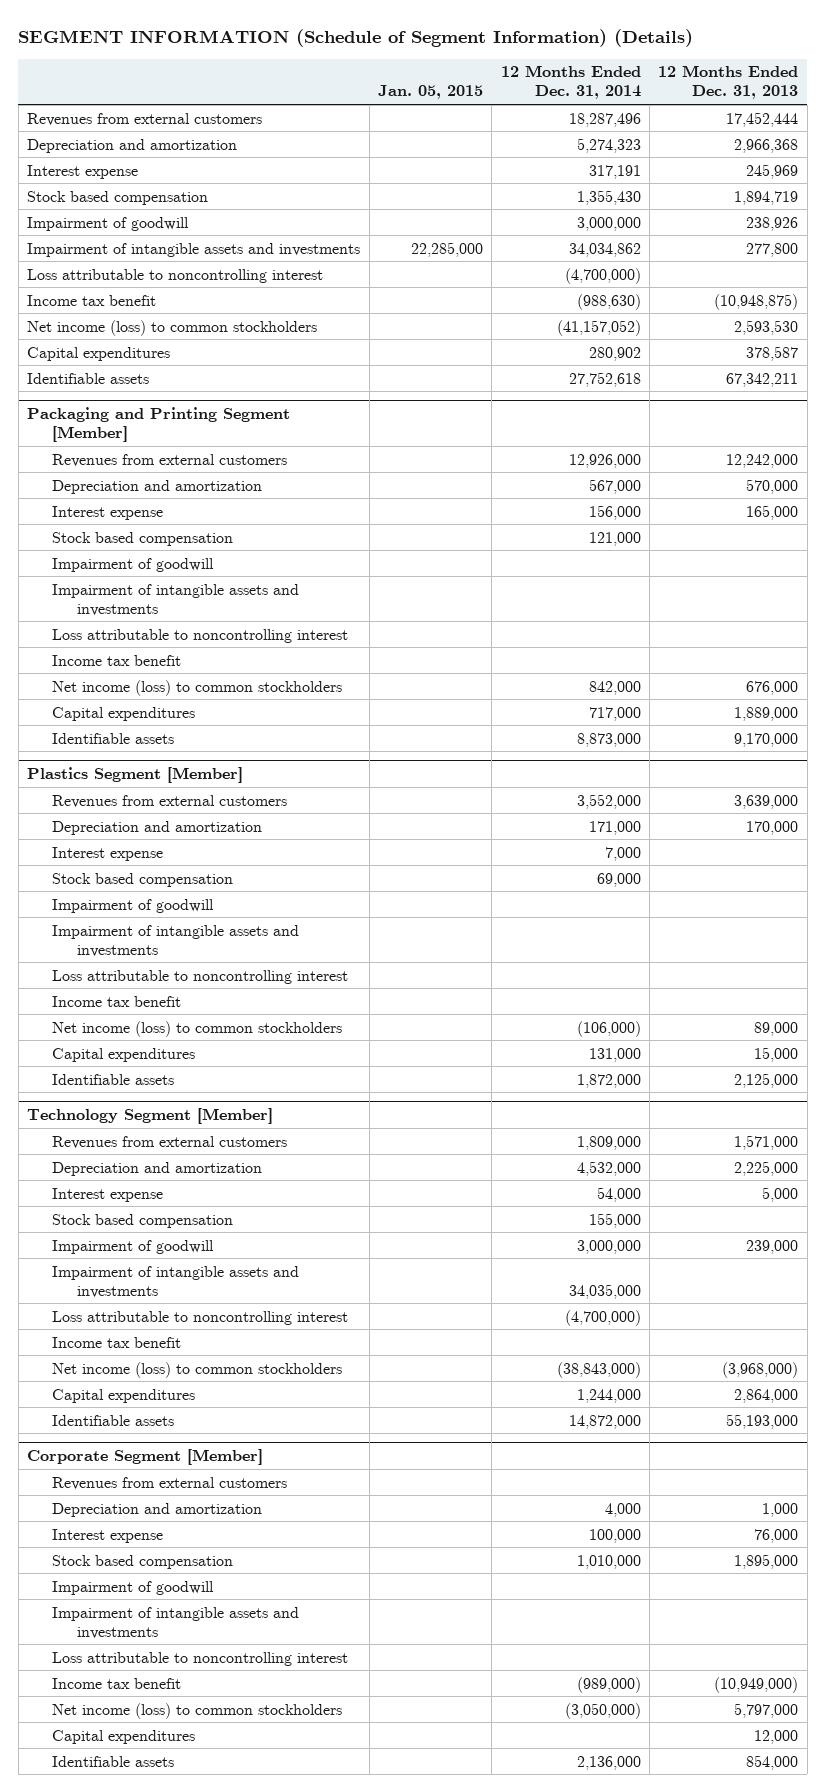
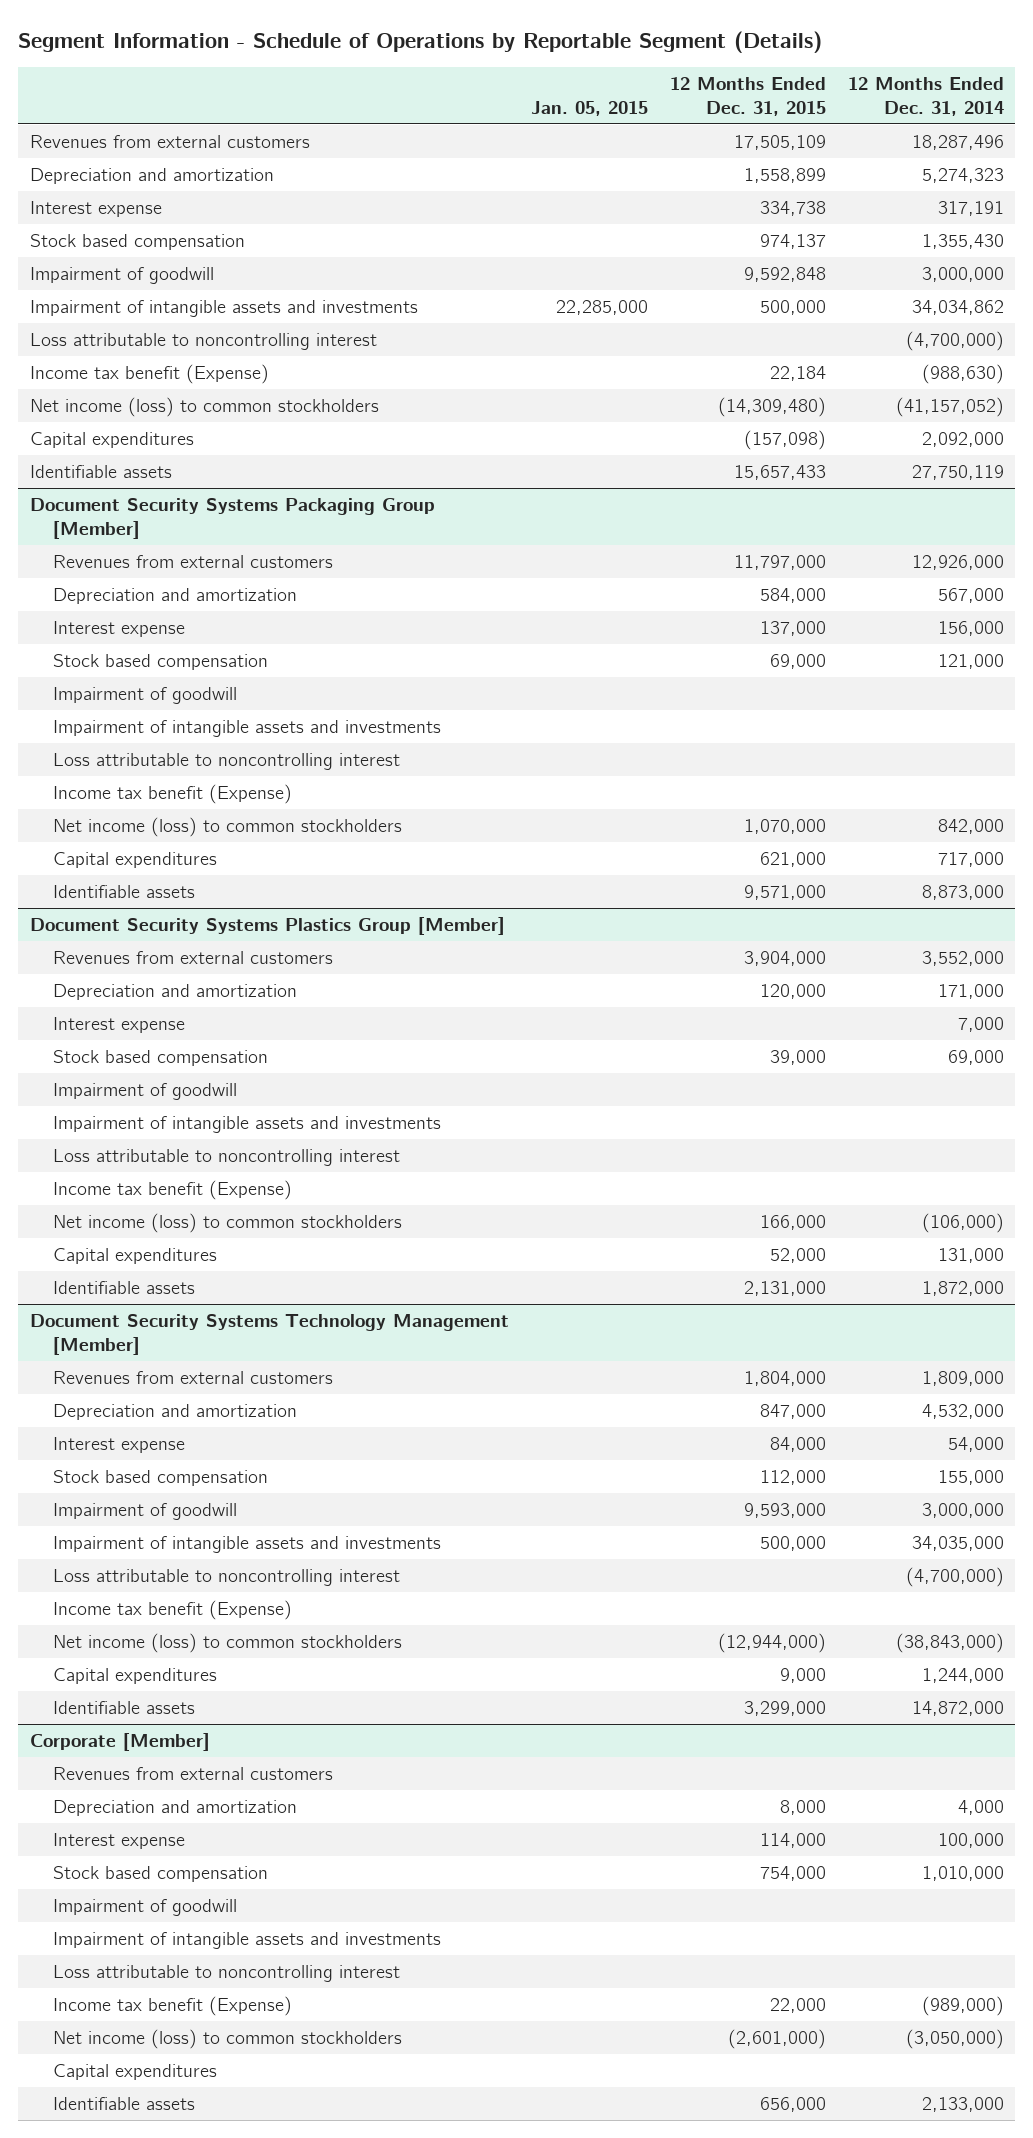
[18,28,694,47] SEGMENT INFORMATION (Schedule of Segment Information) (Details) -> [18,30,823,53] Segment Information - Schedule of Operations by Reportable Segment (Details)
[658,65,799,100] 12 Months Ended Dec. 31, 2013 -> none
none -> [669,76,826,116] 12 Months Ended Dec. 31, 2015
[27,294,157,306] Income tax benefit -> [29,363,269,384] Income tax benefit (Expense)
[27,407,291,443] Packaging and Printing Segment [Member] -> none
[588,346,641,361] 280,902 -> [921,431,1004,447] 2,092,000
[568,371,641,387] 27,752,618 -> [911,464,1004,480] 27,750,119
none -> [29,497,435,540] Document Security Systems Packaging Group [Member]
[52,654,182,666] Income tax benefit -> [52,783,292,804] Income tax benefit (Expense)
[27,767,244,784] Plastics Segment [Member] -> none
none -> [29,916,505,935] Document Security Systems Plastics Group [Member]
[52,995,182,1007] Income tax benefit -> [52,1179,292,1200] Income tax benefit (Expense)
[27,1108,274,1125] Technology Segment [Member] -> none
none -> [29,1313,509,1356] Document Security Systems Technology Management [Member]
[52,1336,182,1348] Income tax benefit -> [52,1599,292,1620] Income tax benefit (Expense)
[27,1449,264,1466] Corporate Segment [Member] -> [29,1732,210,1751] Corporate [Member]
[52,1677,182,1689] Income tax benefit -> [52,1995,292,2016] Income tax benefit (Expense)
[576,1755,641,1770] 2,136,000 -> [921,2096,1004,2112] 2,133,000

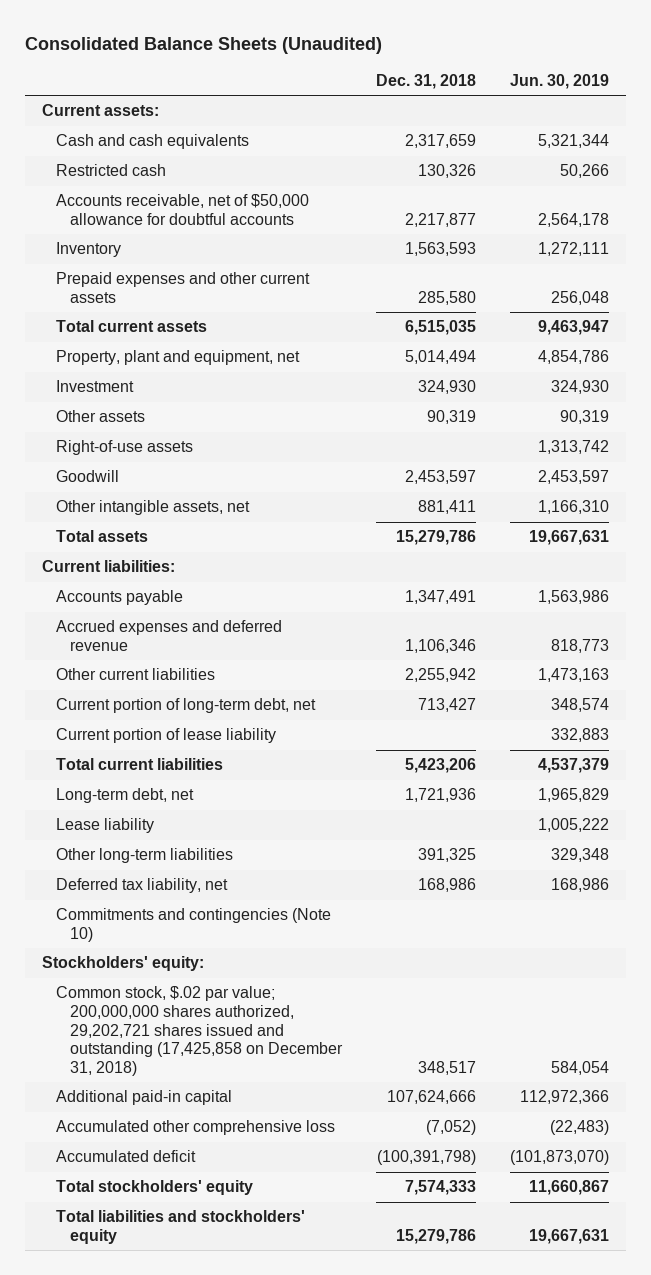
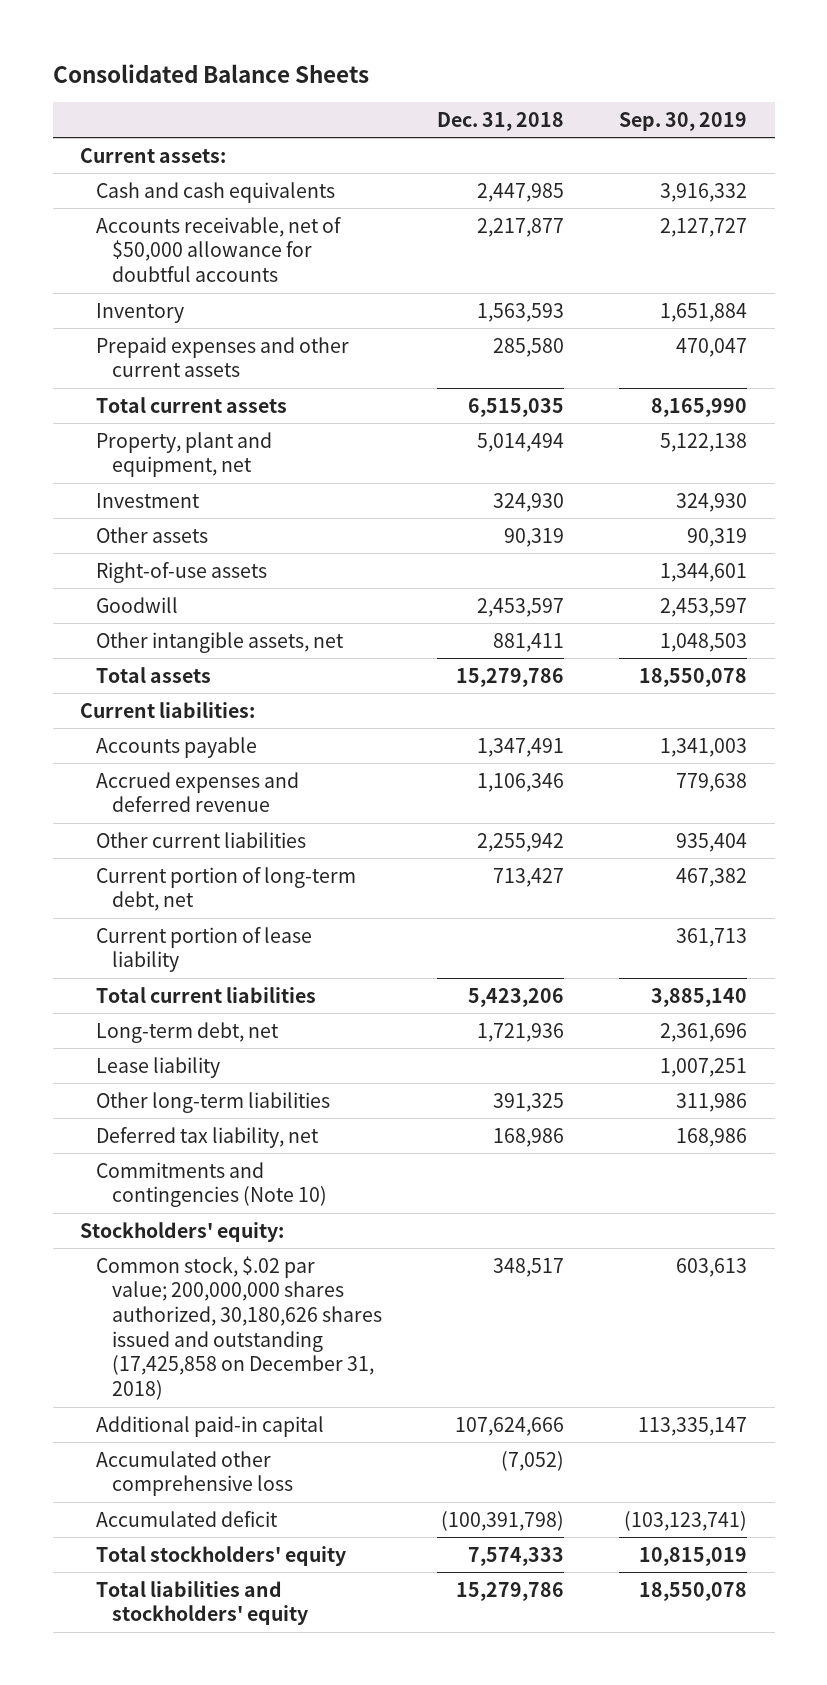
[25,36,383,54] Consolidated Balance Sheets (Unaudited) -> [52,63,369,83] Consolidated Balance Sheets
[509,73,609,89] Jun. 30, 2019 -> none
none -> [619,111,748,131] Sep. 30, 2019
[55,164,166,177] Restricted cash -> none
[404,134,476,149] 2,317,659 -> [477,182,565,202] 2,447,985
[55,986,343,1076] Common stock, $.02 par value; 200,000,000 shares authorized, 29,202,721 shares issued and outstanding (17,425,858 on December 31, 2018) -> [96,1255,383,1401] Common stock, $.02 par value; 200,000,000 shares authorized, 30,180,626 shares issued and outstanding (17,425,858 on December 31, 2018)

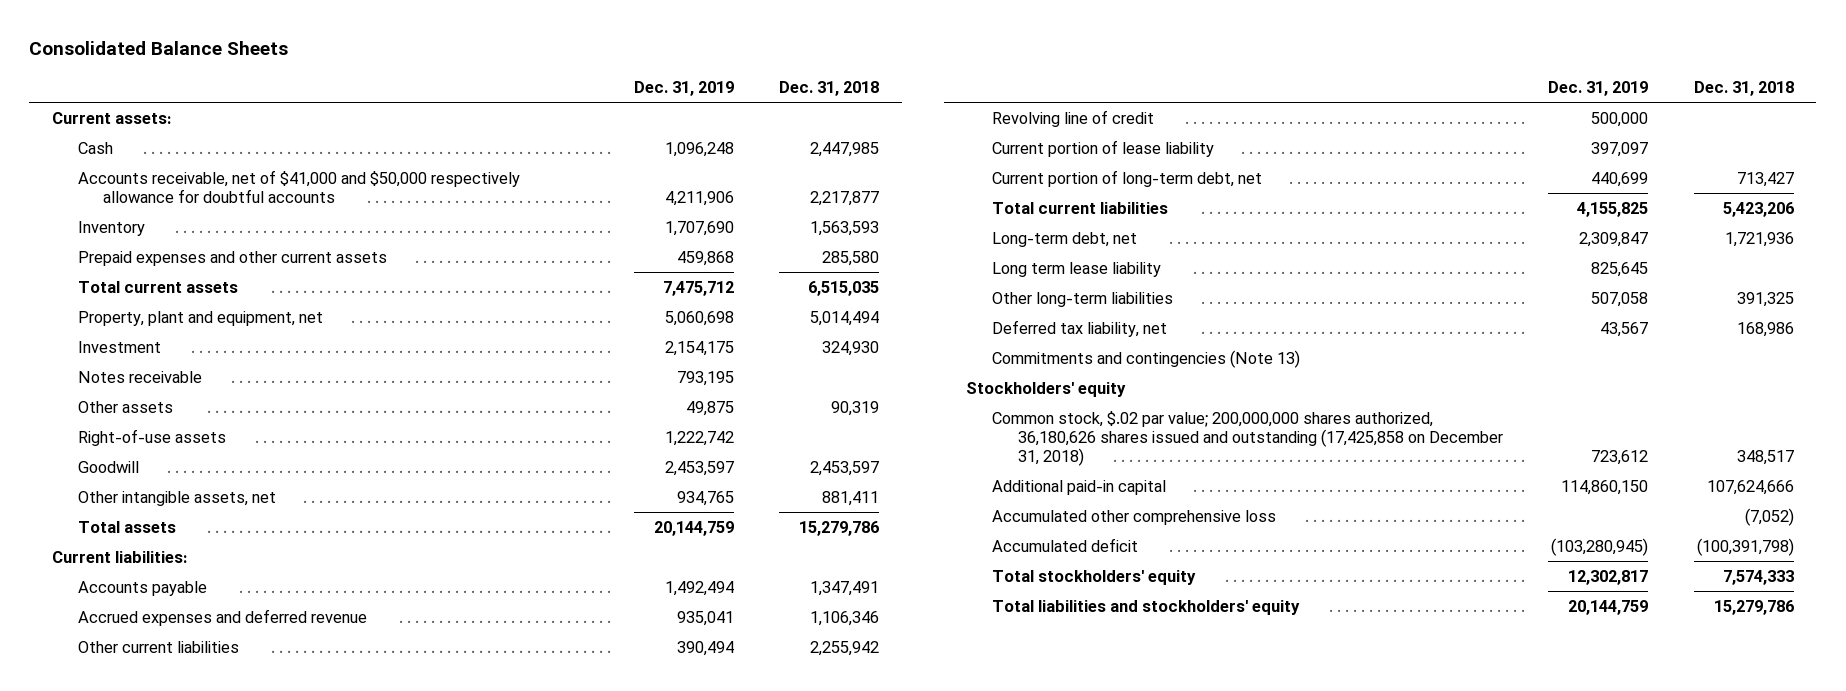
[619,111,748,131] Sep. 30, 2019 -> none
none -> [633,81,734,97] Dec. 31, 2019
[96,181,336,203] Cash and cash equivalents -> [77,141,113,154] Cash
[96,216,342,283] Accounts receivable, net of $50,000 allowance for doubtful accounts -> [77,169,520,204] Accounts receivable, net of $41,000 and $50,000 respectively allowance for doubtful accounts
none -> [77,370,202,383] Notes receivable
none -> [992,109,1155,127] Revolving line of credit
[96,866,357,912] Current portion of long-term debt, net -> [992,169,1263,187] Current portion of long-term debt, net
[96,1056,221,1078] Lease liability -> [992,261,1162,277] Long term lease liability
[96,1161,328,1208] Commitments and contingencies (Note 10) -> [992,349,1301,368] Commitments and contingencies (Note 13)
[80,1221,285,1242] Stockholders' equity: -> [966,381,1127,397] Stockholders' equity
[96,1255,383,1401] Common stock, $.02 par value; 200,000,000 shares authorized, 30,180,626 shares issued and outstanding (17,425,858 on December 31, 2018) -> [992,410,1503,467] Common stock, $.02 par value; 200,000,000 shares authorized, 36,180,626 shares issued and outstanding (17,425,858 on December 31, 2018)

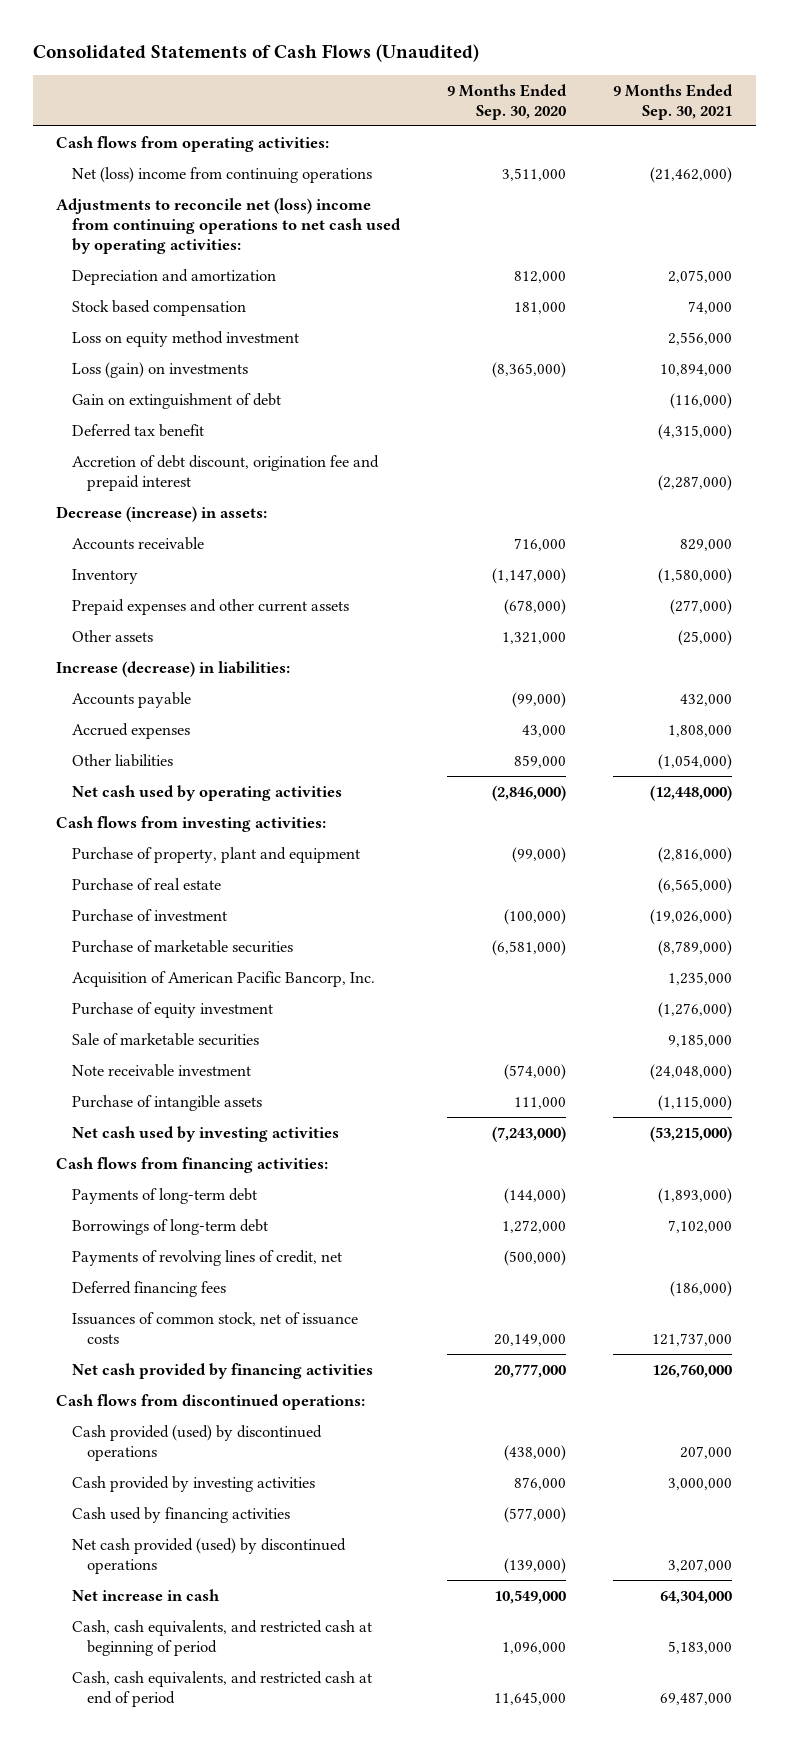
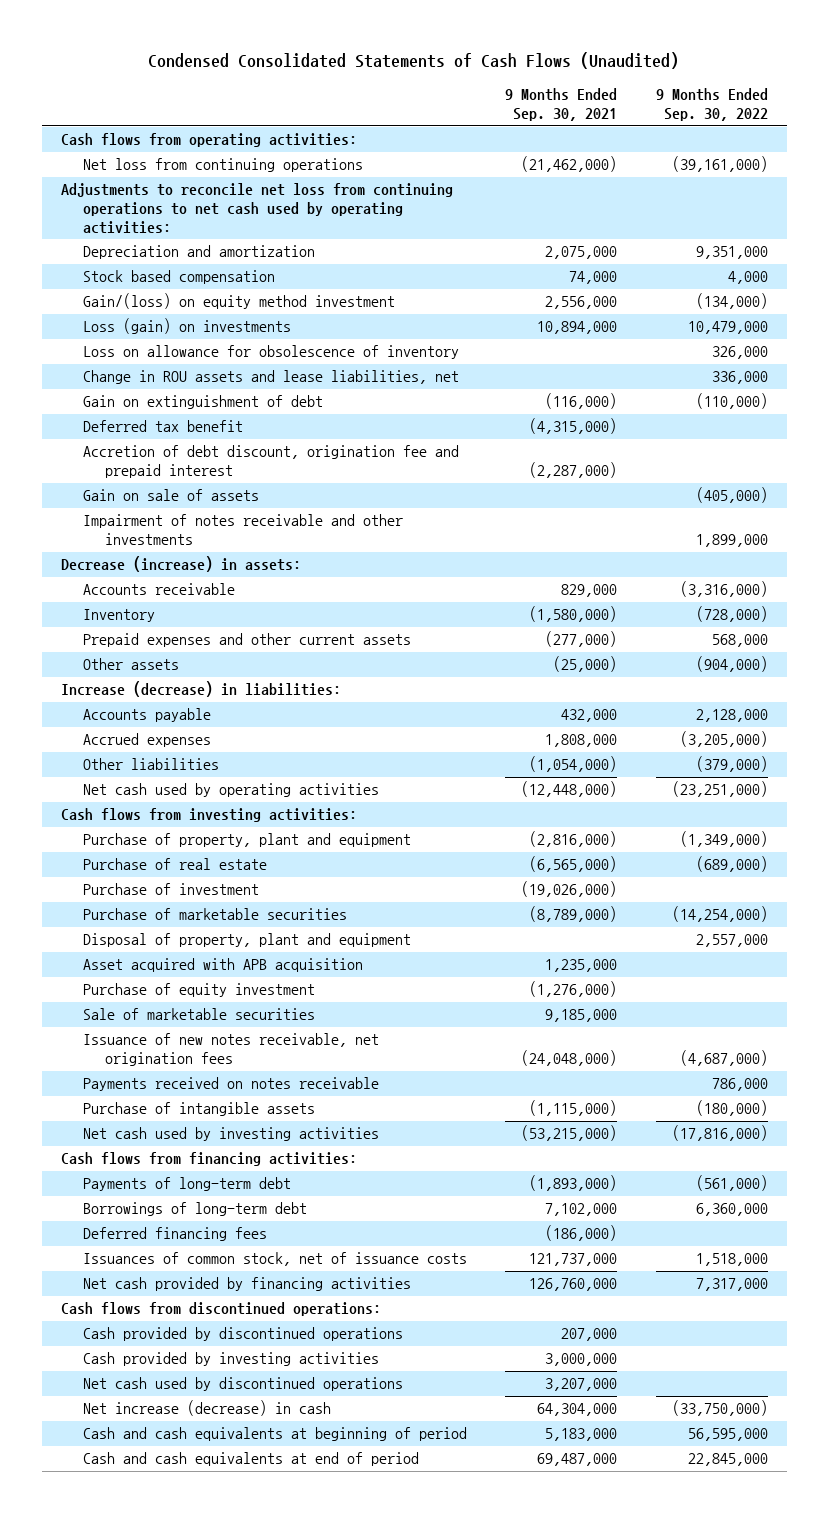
[32,44,479,63] Consolidated Statements of Cash Flows (Unaudited) -> [148,52,680,70] Condensed Consolidated Statements of Cash Flows (Unaudited)
[446,83,567,120] 9 Months Ended Sep. 30, 2020 -> none
none -> [655,88,768,122] 9 Months Ended Sep. 30, 2022
[71,166,372,183] Net (loss) income from continuing operations -> [83,158,364,173] Net loss from continuing operations
[56,197,401,255] Adjustments to reconcile net (loss) income from continuing operations to net cash used by operating activities: -> [61,183,454,234] Adjustments to reconcile net loss from continuing operations to net cash used by operating activities:
[71,330,299,347] Loss on equity method investment -> [83,293,396,310] Gain/(loss) on equity method investment
none -> [83,345,460,360] Loss on allowance for obsolescence of inventory
none -> [83,370,460,385] Change in ROU assets and lease liabilities, net
none -> [83,489,260,502] Gain on sale of assets
none -> [83,514,404,546] Impairment of notes receivable and other investments
none -> [83,933,412,948] Disposal of property, plant and equipment
[71,970,375,987] Acquisition of American Pacific Bancorp, Inc. -> [83,958,364,973] Asset acquired with APB acquisition
[71,1063,251,1077] Note receivable investment -> [83,1033,380,1067] Issuance of new notes receivable, net origination fees
none -> [83,1077,380,1092] Payments received on notes receivable
[71,1249,342,1266] Payments of revolving lines of credit, net -> none
[71,1424,322,1461] Cash provided (used) by discontinued operations -> [83,1327,404,1342] Cash provided by discontinued operations
[71,1506,290,1523] Cash used by financing activities -> none
[71,1537,346,1574] Net cash provided (used) by discontinued operations -> [83,1377,404,1392] Net cash used by discontinued operations
[71,1588,220,1601] Net increase in cash -> [83,1400,332,1417] Net increase (decrease) in cash
[71,1619,372,1656] Cash, cash equivalents, and restricted cash at beginning of period -> [83,1427,468,1442] Cash and cash equivalents at beginning of period
[71,1670,372,1707] Cash, cash equivalents, and restricted cash at end of period -> [83,1452,420,1467] Cash and cash equivalents at end of period

